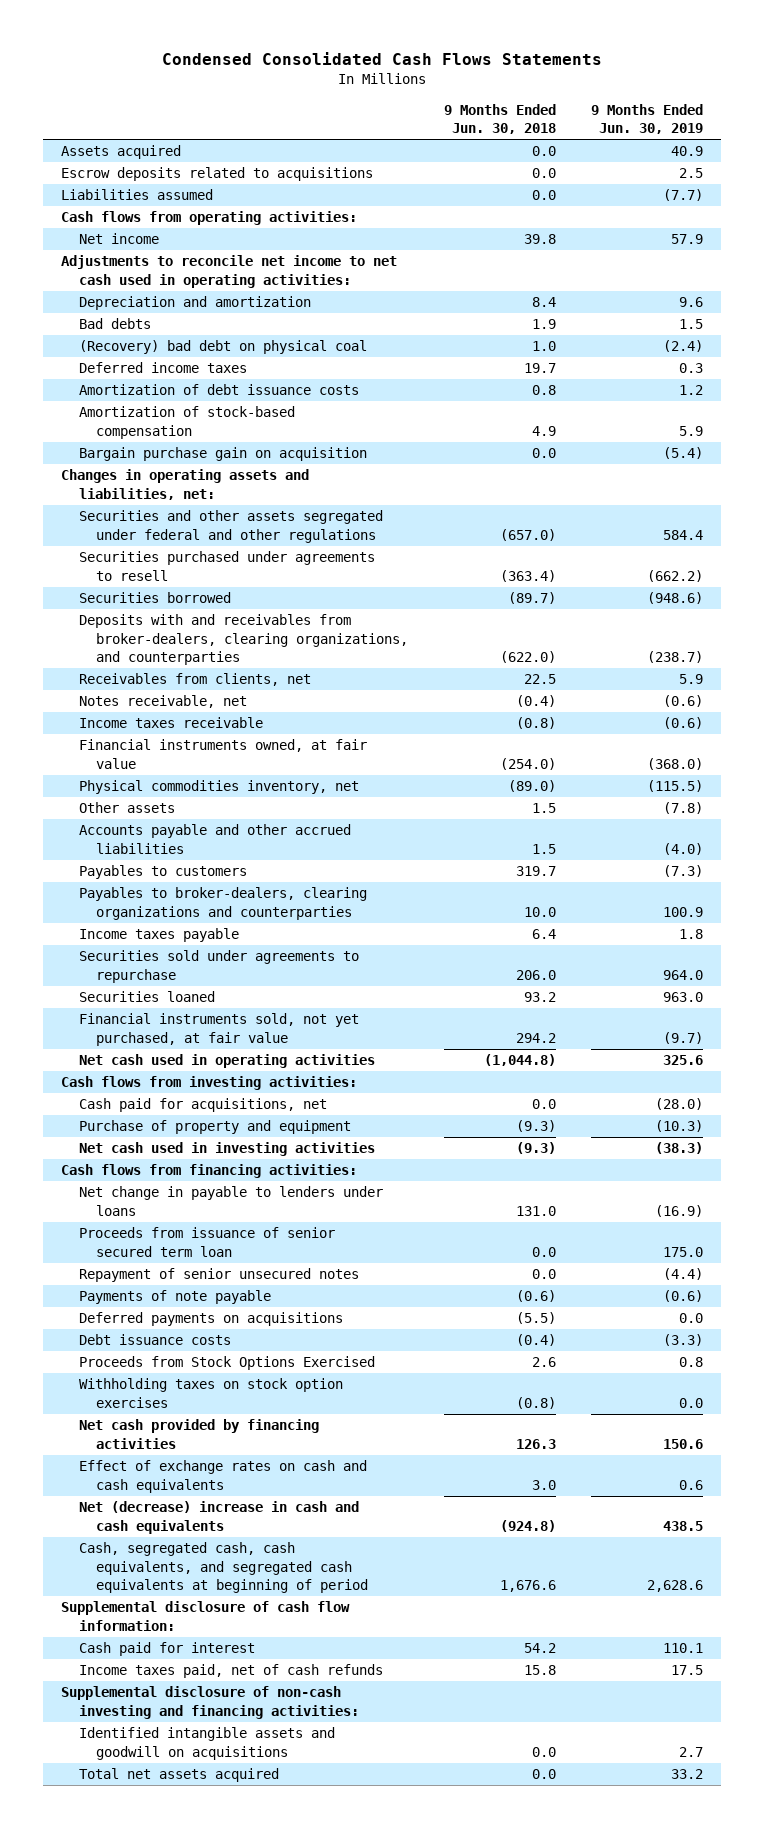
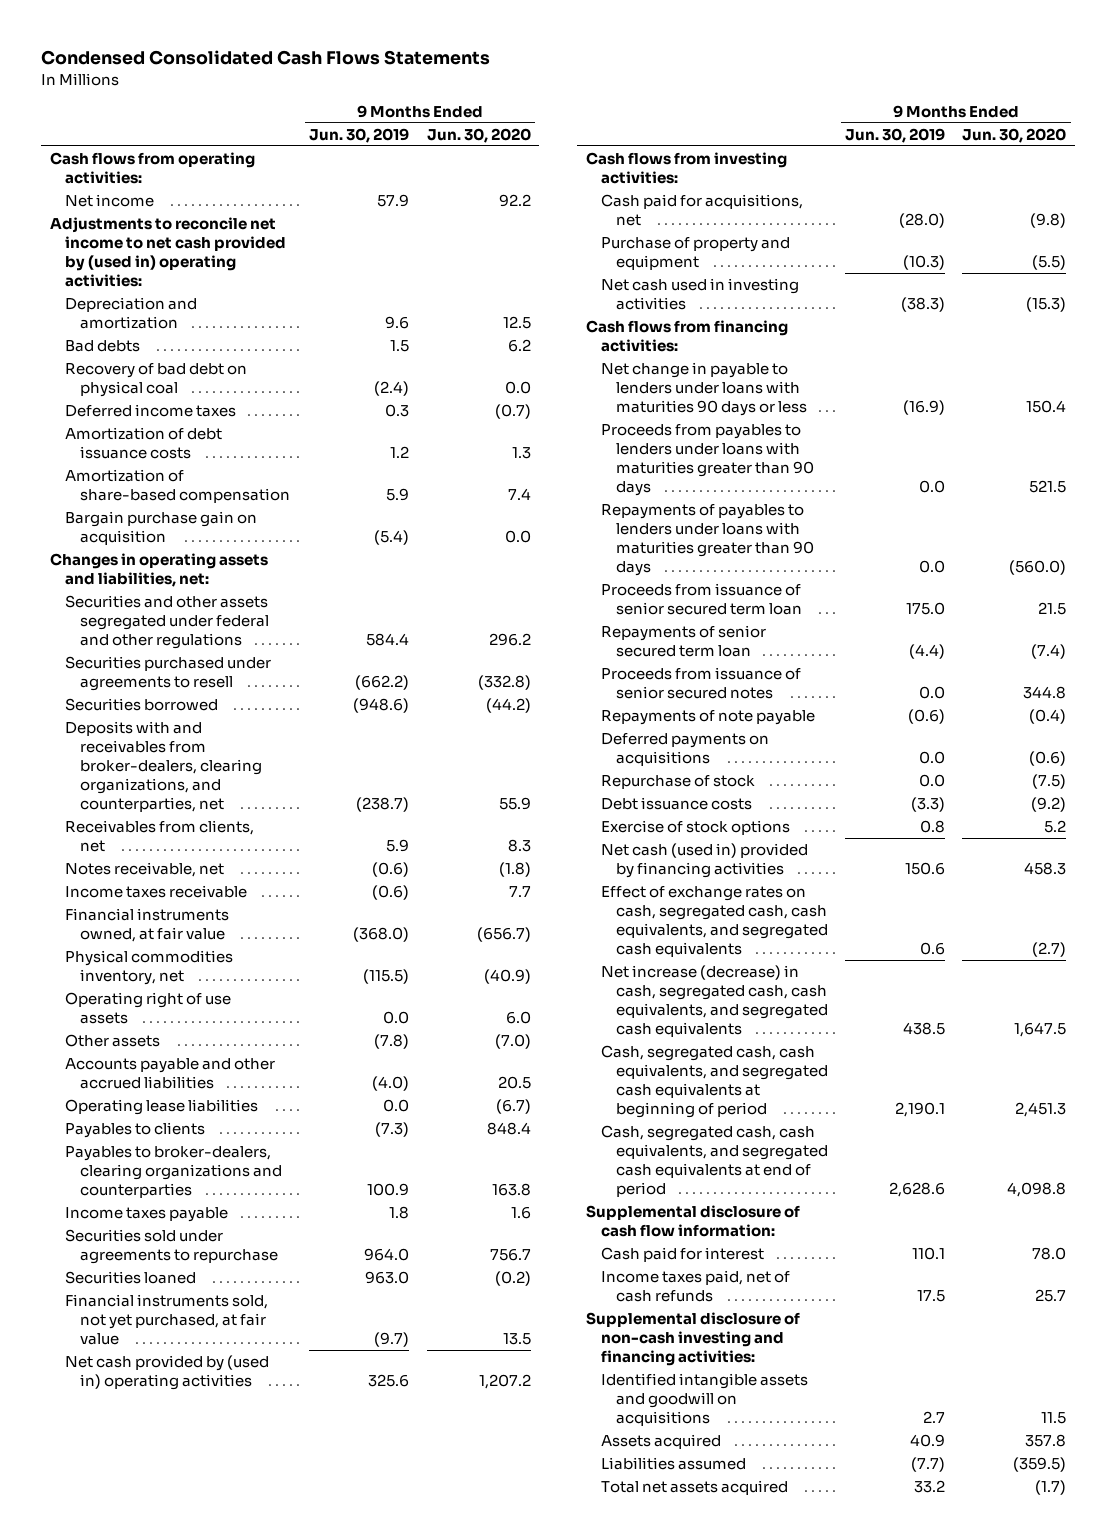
[443,103,556,135] 9 Months Ended Jun. 30, 2018 -> none
none -> [426,127,531,143] Jun. 30, 2020
[61,167,374,182] Escrow deposits related to acquisitions -> none
[61,255,398,288] Adjustments to reconcile net income to net cash used in operating activities: -> [49,216,286,287] Adjustments to reconcile net income to net cash provided by (used in) operating activities:
[78,340,367,355] (Recovery) bad debt on physical coal -> [64,362,247,397] Recovery of bad debt on physical coal
[78,406,295,439] Amortization of stock-based compensation -> [64,468,290,503] Amortization of share-based compensation
[78,614,409,665] Deposits with and receivables from broker-dealers, clearing organizations, and counterparties -> [64,720,262,812] Deposits with and receivables from broker-dealers, clearing organizations, and counterparties, net
none -> [64,991,231,1024] Operating right of use assets
none -> [64,1098,258,1115] Operating lease liabilities
[78,865,247,880] Payables to customers -> [64,1121,205,1138] Payables to clients
[78,1054,375,1069] Net cash used in operating activities -> [64,1354,269,1390] Net cash provided by (used in) operating activities
[78,1186,383,1216] Net change in payable to lenders under loans -> [600,361,807,416] Net change in payable to lenders under loans with maturities 90 days or less
none -> [600,423,814,496] Proceeds from payables to lenders under loans with maturities greater than 90 days
none -> [600,503,814,576] Repayments of payables to lenders under loans with maturities greater than 90 days
[78,1268,359,1283] Repayment of senior unsecured notes -> [600,624,766,657] Repayments of senior secured term loan
none -> [600,666,801,699] Proceeds from issuance of senior secured notes
[78,1290,271,1305] Payments of note payable -> [600,709,815,725] Repayments of note payable
none -> [600,774,755,789] Repurchase of stock
[78,1378,343,1408] Withholding taxes on stock option exercises -> none
[78,1356,375,1371] Proceeds from Stock Options Exercised -> [600,819,790,835] Exercise of stock options
[78,1419,319,1449] Net cash provided by financing activities -> [600,842,808,878] Net cash (used in) provided by financing activities
[78,1460,367,1493] Effect of exchange rates on cash and cash equivalents -> [600,885,828,957] Effect of exchange rates on cash, segregated cash, cash equivalents, and segregated cash equivalents
[78,1501,359,1534] Net (decrease) increase in cash and cash equivalents -> [600,964,828,1037] Net increase (decrease) in cash, segregated cash, cash equivalents, and segregated cash equivalents
[647,1579,704,1592] 2,628.6 -> [894,1101,945,1117] 2,190.1
none -> [600,1124,828,1197] Cash, segregated cash, cash equivalents, and segregated cash equivalents at end of period
[61,145,182,160] Assets acquired -> [600,1433,721,1449] Assets acquired
[61,189,214,201] Liabilities assumed -> [600,1456,746,1470] Liabilities assumed

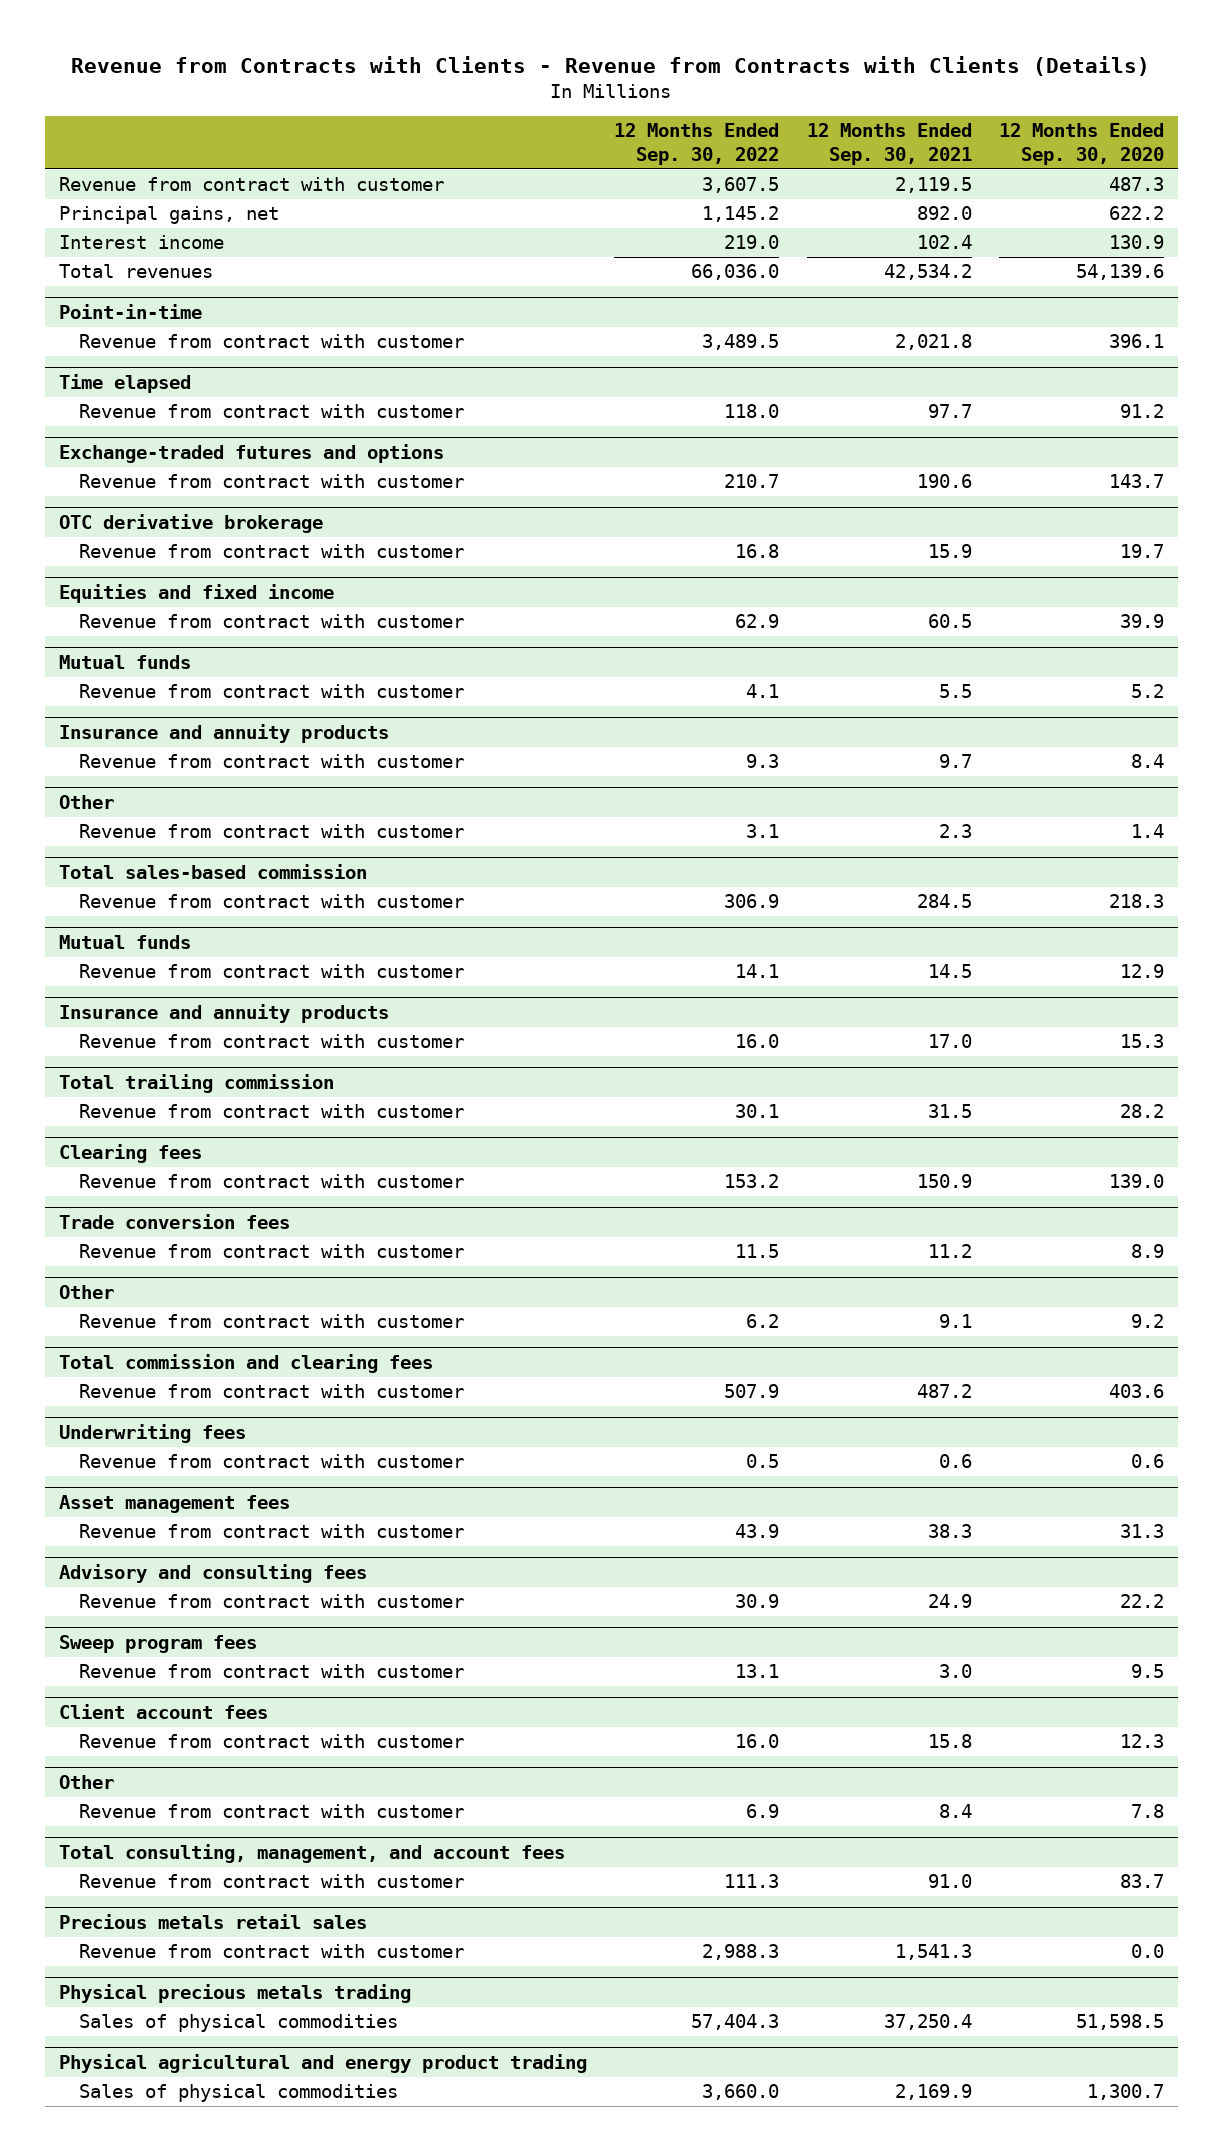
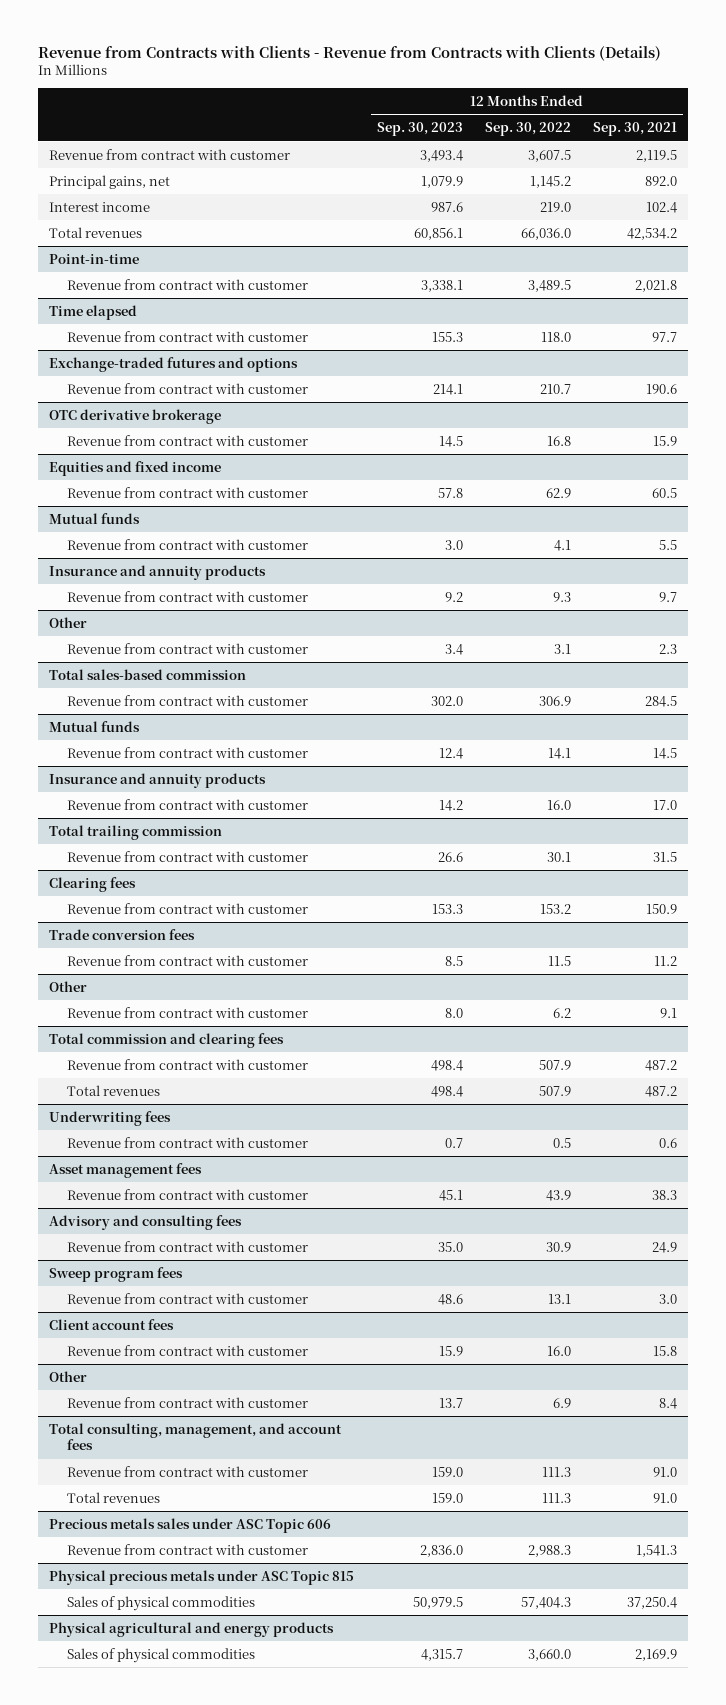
[999,123,1165,166] 12 Months Ended Sep. 30, 2020 -> none
none -> [376,122,463,137] Sep. 30, 2023
none -> [67,1084,161,1096] Total revenues
none -> [67,1491,161,1503] Total revenues
[58,1913,367,1929] Precious metals retail sales -> [49,1517,332,1533] Precious metals sales under ASC Topic 606
[58,1983,411,2003] Physical precious metals trading -> [49,1569,355,1585] Physical precious metals under ASC Topic 815
[58,2053,587,2073] Physical agricultural and energy product trading -> [49,1621,335,1637] Physical agricultural and energy products

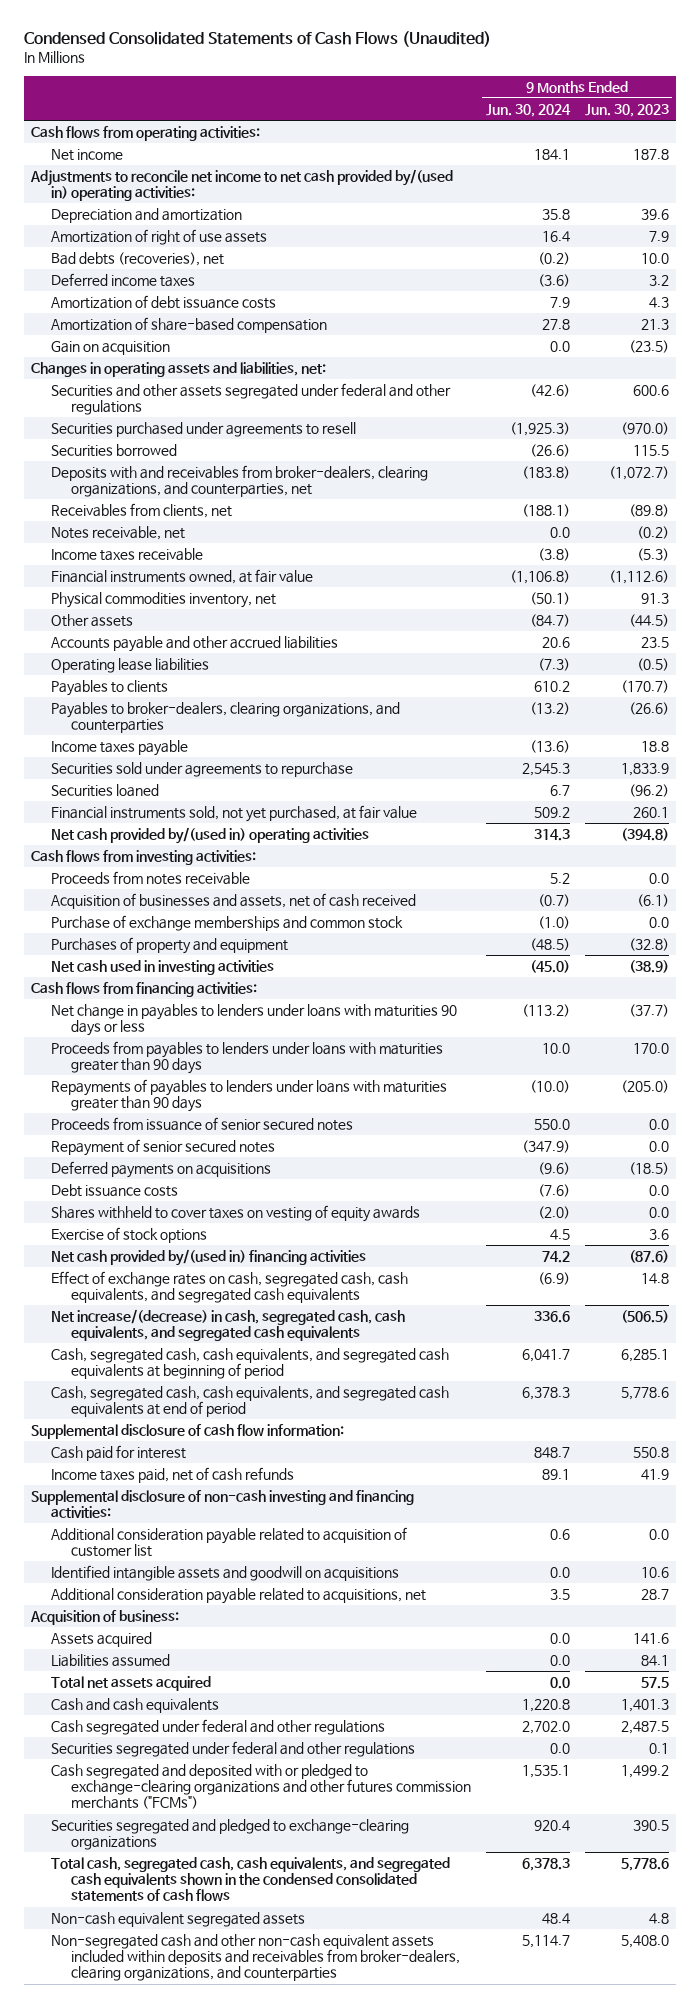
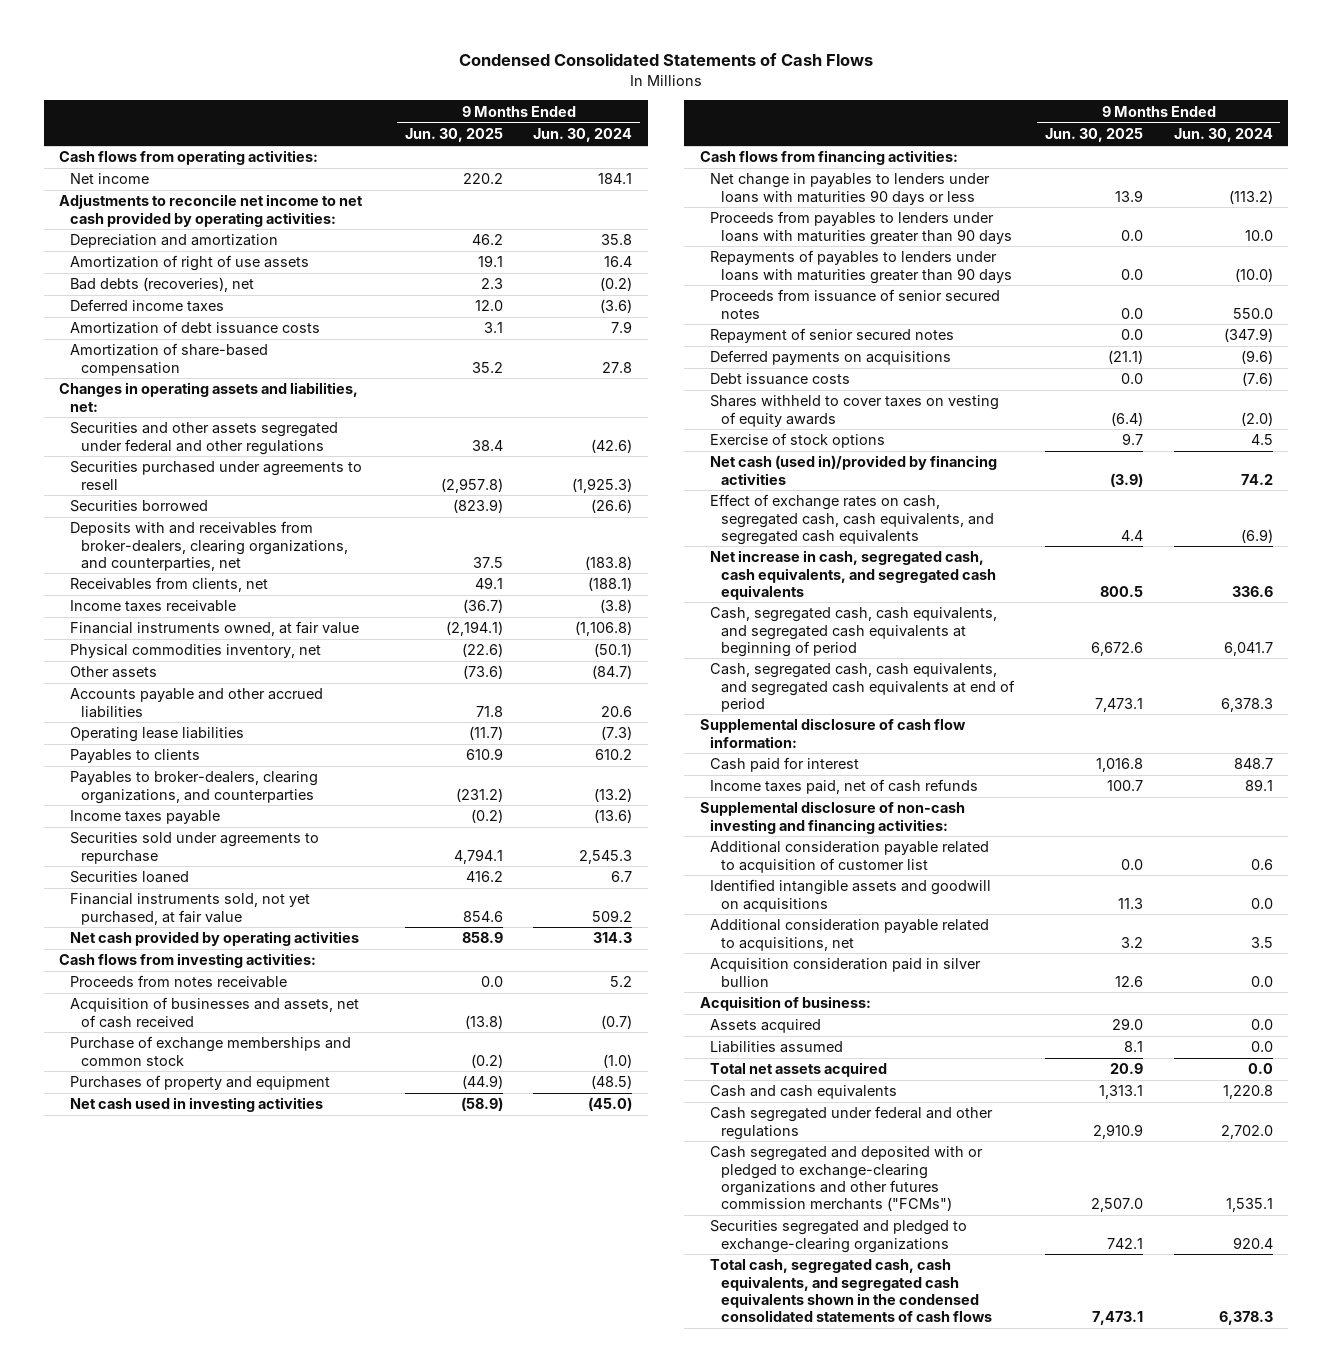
[23,31,491,48] Condensed Consolidated Statements of Cash Flows (Unaudited) -> [459,53,874,67] Condensed Consolidated Statements of Cash Flows
[584,103,669,117] Jun. 30, 2023 -> none
none -> [404,128,503,143] Jun. 30, 2025
[30,168,454,202] Adjustments to reconcile net income to net cash provided by/(used in) operating activities: -> [59,194,364,227] Adjustments to reconcile net income to net cash provided by operating activities:
[50,340,170,355] Gain on acquisition -> none
[50,525,185,540] Notes receivable, net -> none
[50,826,369,844] Net cash provided by/(used in) operating activities -> [70,931,360,947] Net cash provided by operating activities
[50,1248,366,1266] Net cash provided by/(used in) financing activities -> [710,455,998,485] Net cash (used in)/provided by financing activities
[50,1308,405,1342] Net increase/(decrease) in cash, segregated cash, cash equivalents, and segregated cash equivalents -> [710,550,996,600] Net increase in cash, segregated cash, cash equivalents, and segregated cash equivalents
none -> [710,958,982,987] Acquisition consideration paid in silver bullion
[50,1740,415,1757] Securities segregated under federal and other regulations -> none
[50,1911,305,1927] Non-cash equivalent segregated assets -> none
[50,1933,460,1982] Non-segregated cash and other non-cash equivalent assets included within deposits and receivables from broker-dealers, clearing organizations, and counterparties -> none

